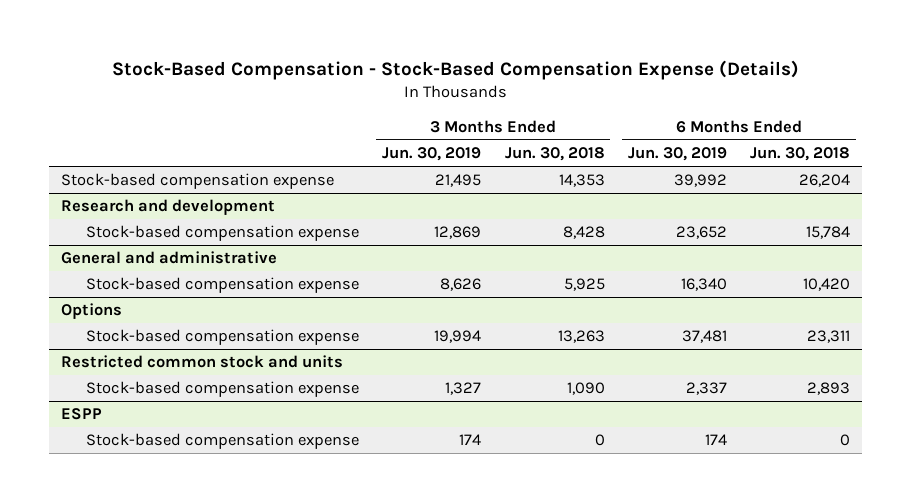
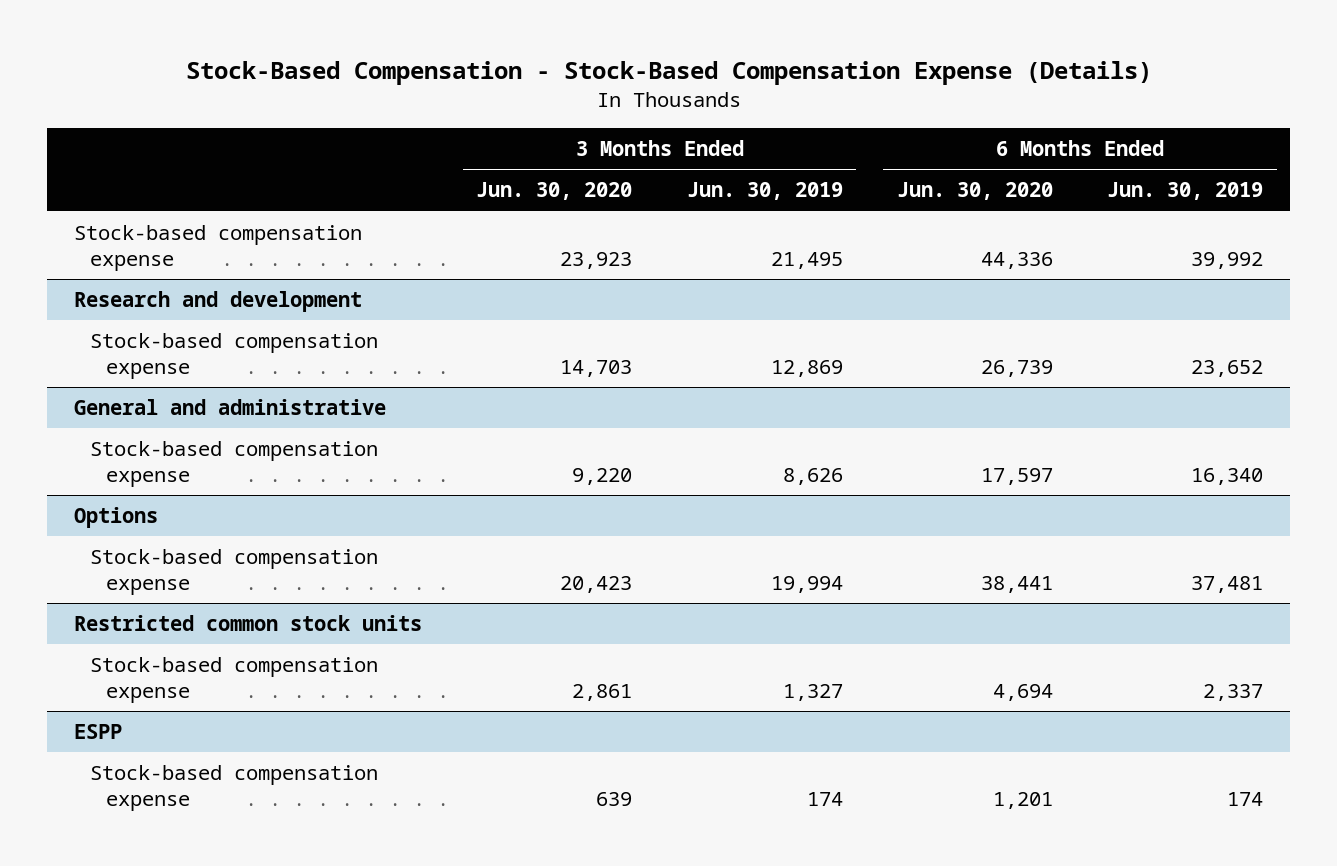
[504,147,605,162] Jun. 30, 2018 -> none
[750,147,851,162] Jun. 30, 2018 -> none
none -> [476,182,633,201] Jun. 30, 2020
none -> [896,182,1053,201] Jun. 30, 2020
[61,355,344,369] Restricted common stock and units -> [74,615,423,632] Restricted common stock units

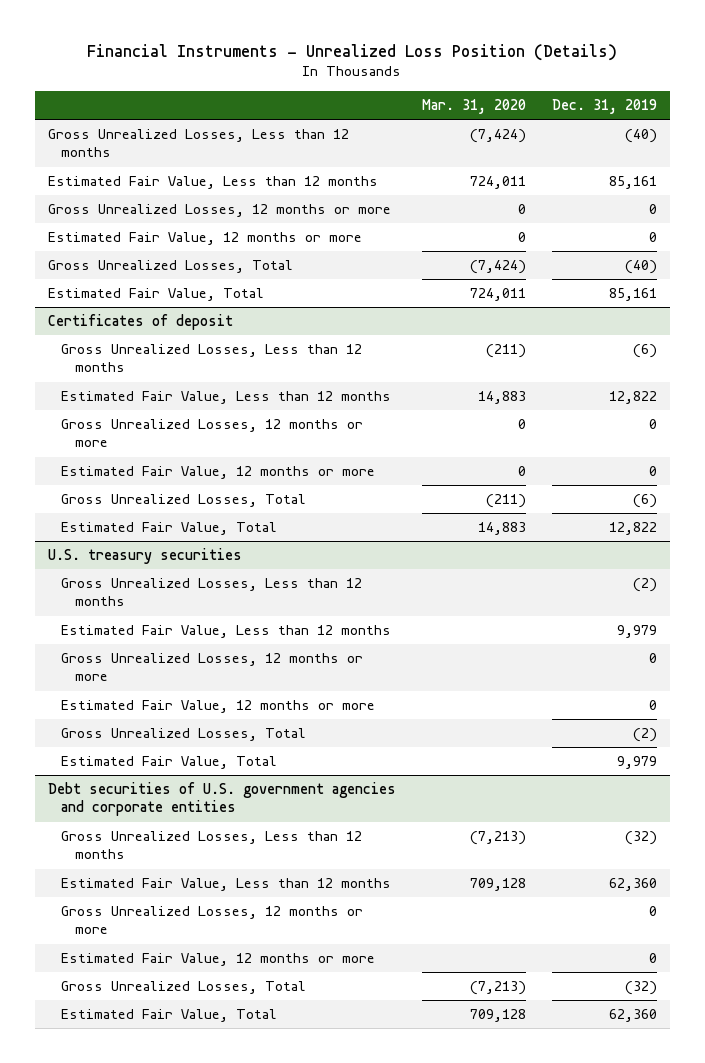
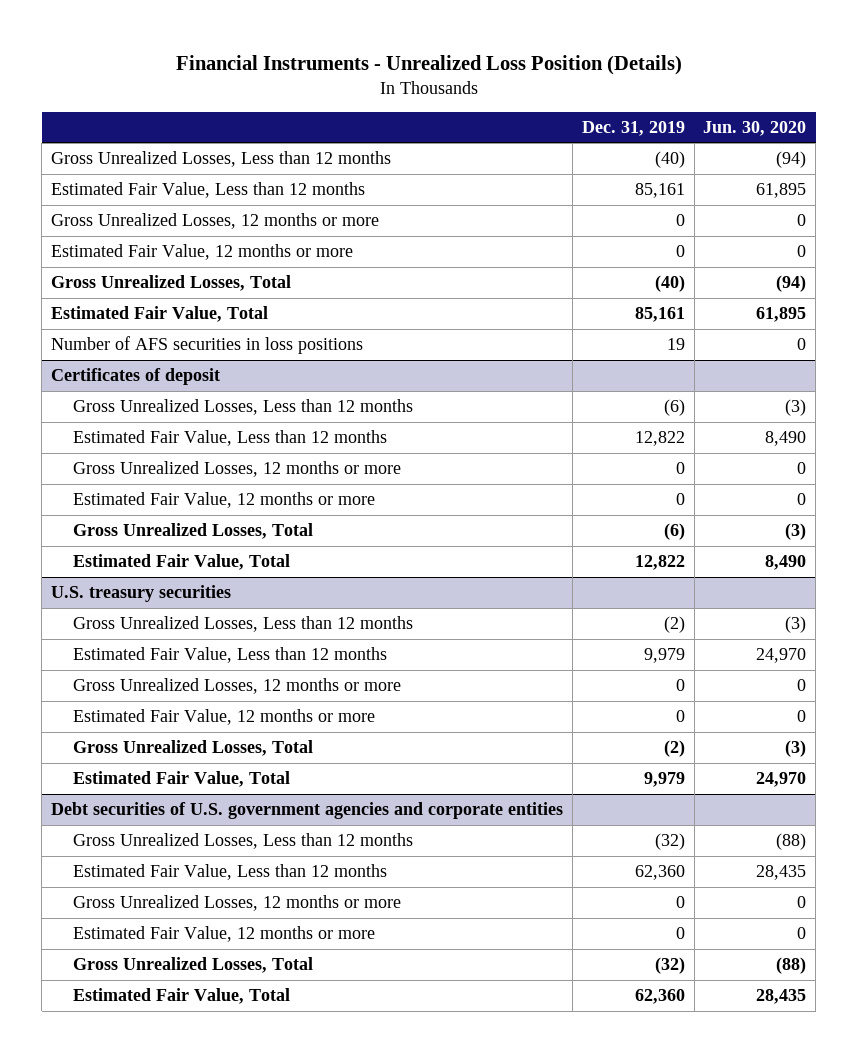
[421,98,526,114] Mar. 31, 2020 -> none
none -> [703,120,807,136] Jun. 30, 2020
none -> [51,336,364,355] Number of AFS securities in loss positions

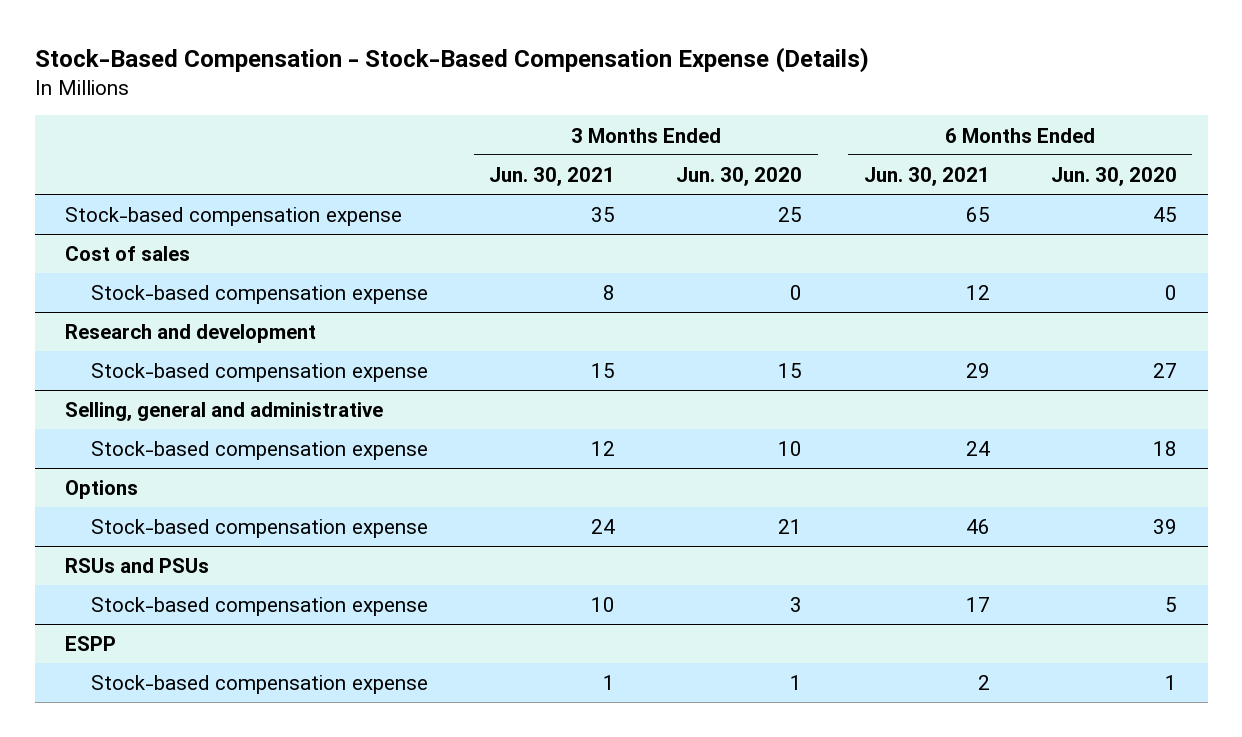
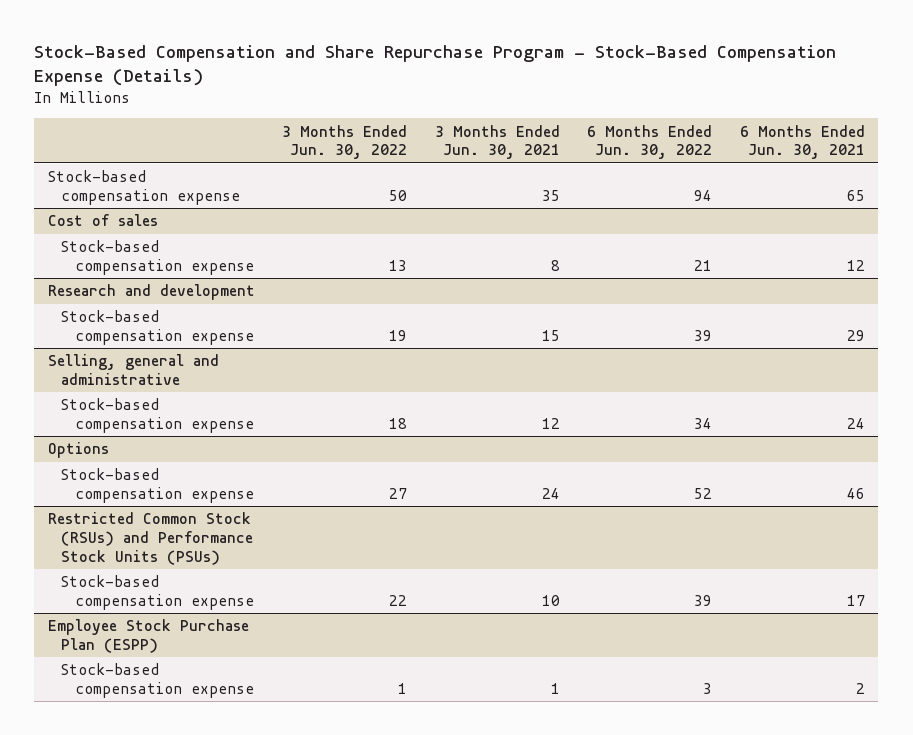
[34,46,869,73] Stock-Based Compensation - Stock-Based Compensation Expense (Details) -> [34,45,837,87] Stock-Based Compensation and Share Repurchase Program - Stock-Based Compensation Expense (Details)
[676,166,803,186] Jun. 30, 2020 -> none
[1051,166,1178,186] Jun. 30, 2020 -> none
none -> [282,124,408,160] 3 Months Ended Jun. 30, 2022
none -> [587,124,713,160] 6 Months Ended Jun. 30, 2022
[65,558,210,574] RSUs and PSUs -> [47,512,254,565] Restricted Common Stock (RSUs) and Performance Stock Units (PSUs)
[65,636,117,652] ESPP -> [47,619,249,653] Employee Stock Purchase Plan (ESPP)

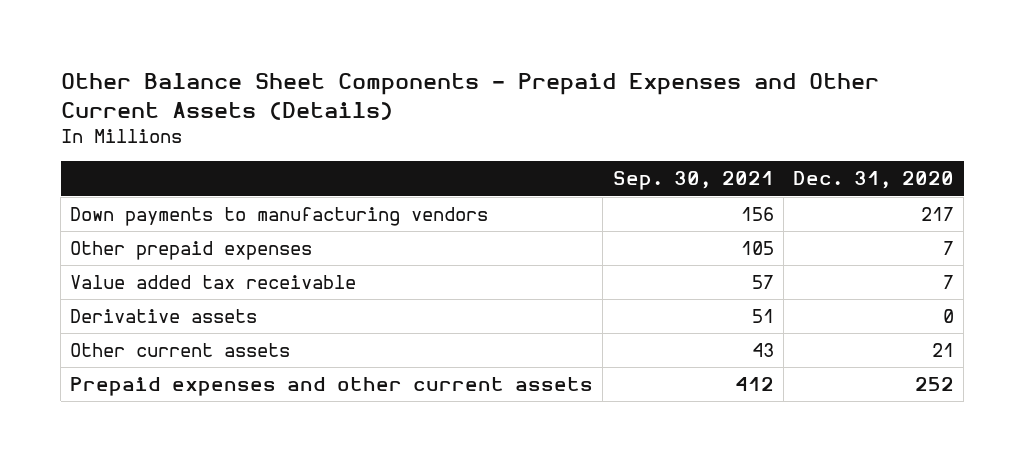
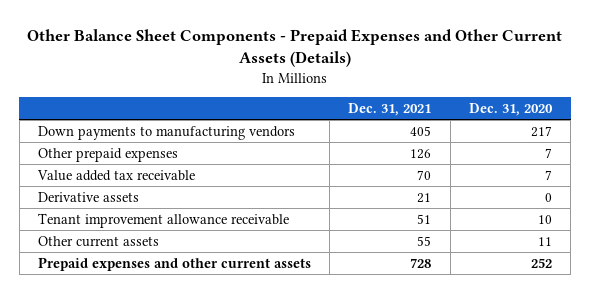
[612,171,774,191] Sep. 30, 2021 -> none
none -> [348,102,432,116] Dec. 31, 2021
none -> [37,212,289,228] Tenant improvement allowance receivable
[931,343,954,358] 21 -> [538,236,553,246] 11

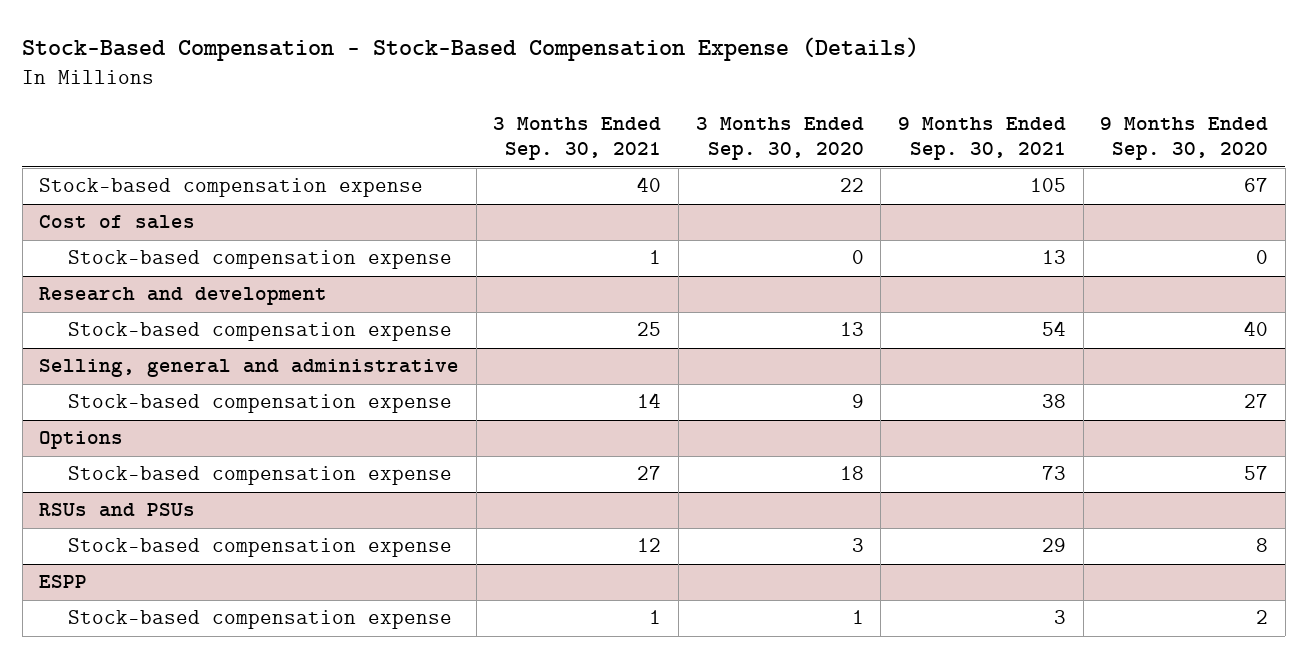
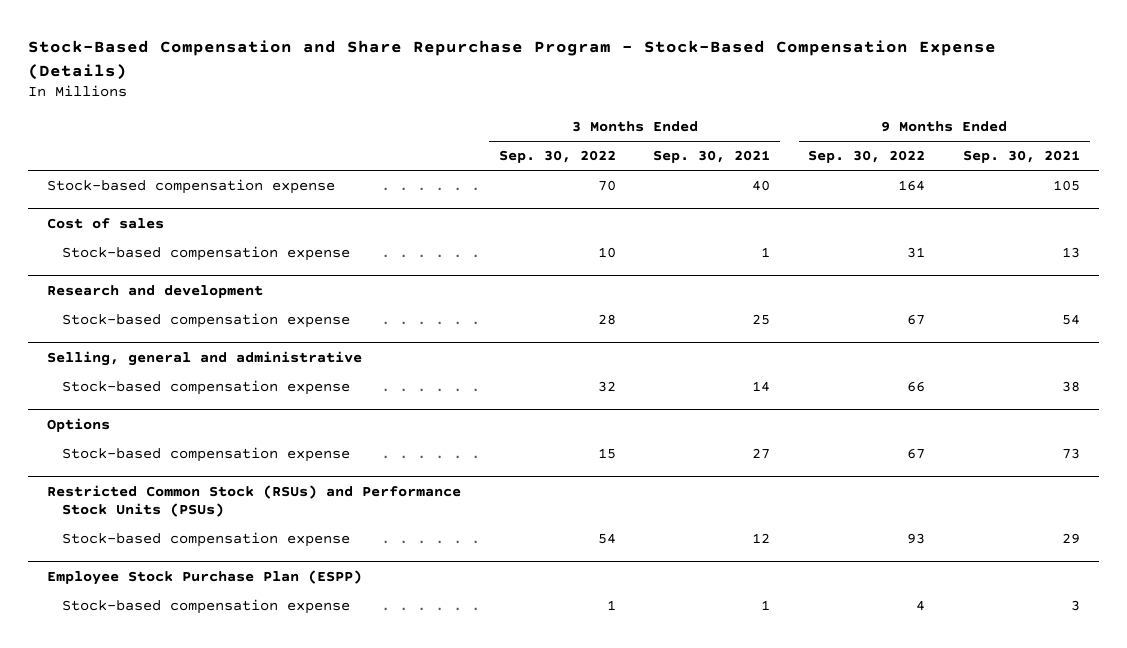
[22,37,920,62] Stock-Based Compensation - Stock-Based Compensation Expense (Details) -> [27,39,996,80] Stock-Based Compensation and Share Repurchase Program - Stock-Based Compensation Expense (Details)
[695,116,864,161] 3 Months Ended Sep. 30, 2020 -> none
[1100,116,1269,161] 9 Months Ended Sep. 30, 2020 -> none
none -> [498,150,616,164] Sep. 30, 2022
none -> [808,150,926,164] Sep. 30, 2022
[39,503,196,518] RSUs and PSUs -> [46,485,461,518] Restricted Common Stock (RSUs) and Performance Stock Units (PSUs)
[39,575,88,589] ESPP -> [46,570,362,586] Employee Stock Purchase Plan (ESPP)

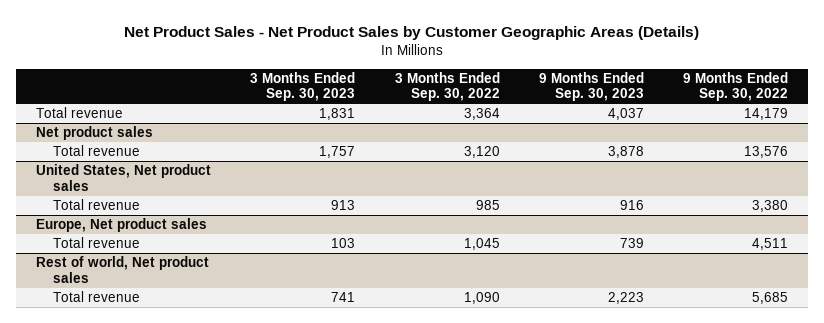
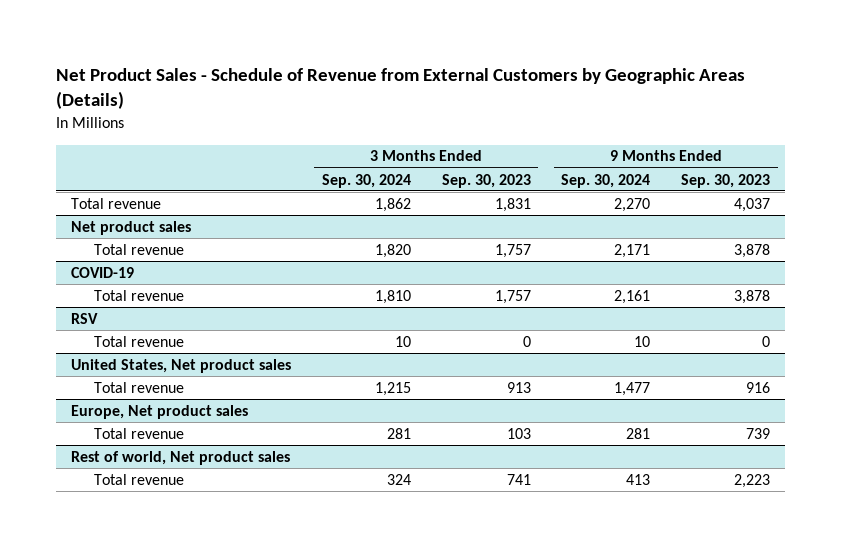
[124,26,700,41] Net Product Sales - Net Product Sales by Customer Geographic Areas (Details) -> [56,68,746,110] Net Product Sales - Schedule of Revenue from External Customers by Geographic Areas (Details)
[394,71,500,102] 3 Months Ended Sep. 30, 2022 -> none
[683,71,789,102] 9 Months Ended Sep. 30, 2022 -> none
none -> [321,173,411,188] Sep. 30, 2024
none -> [561,173,651,188] Sep. 30, 2024
none -> [71,266,135,278] COVID-19
none -> [94,289,185,301] Total revenue
none -> [71,312,99,324] RSV
none -> [94,335,185,347] Total revenue

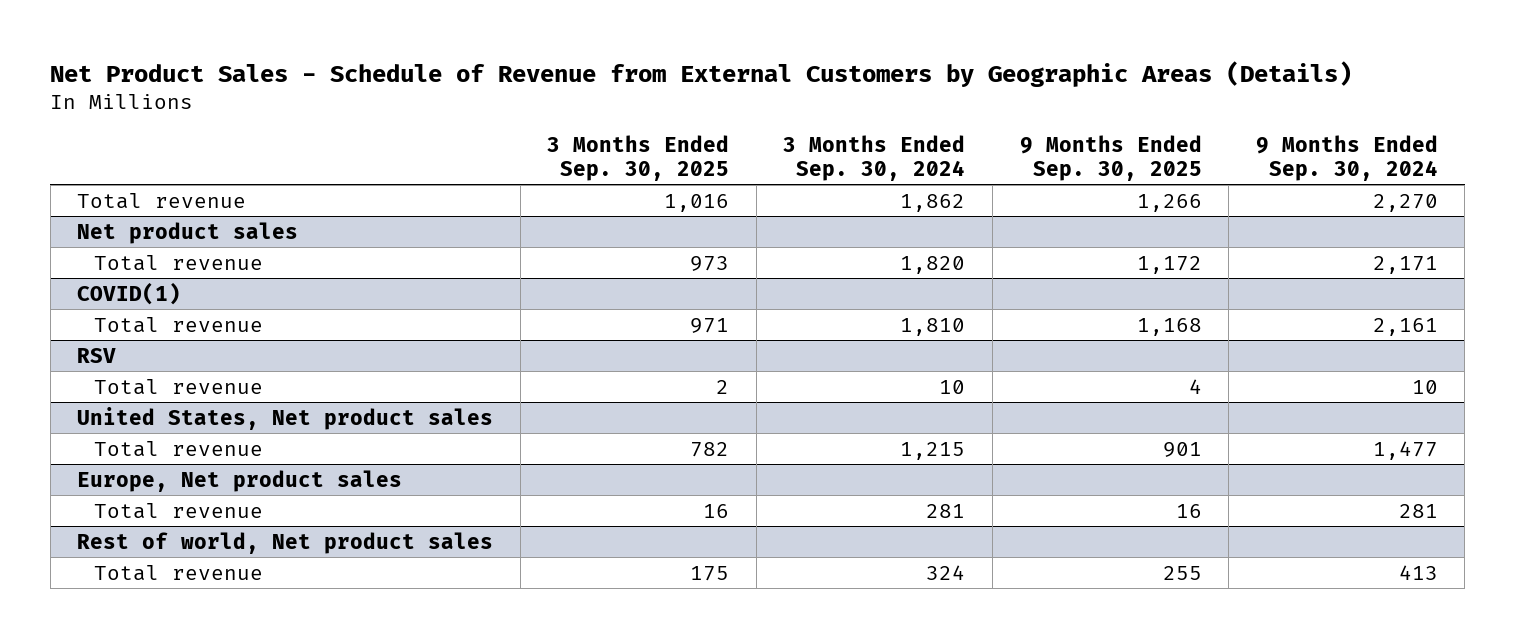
[441,173,531,188] Sep. 30, 2023 -> none
[680,173,770,188] Sep. 30, 2023 -> none
none -> [547,135,730,181] 3 Months Ended Sep. 30, 2025
none -> [1019,135,1202,181] 9 Months Ended Sep. 30, 2025
[71,266,135,278] COVID-19 -> [77,281,182,305] COVID(1)

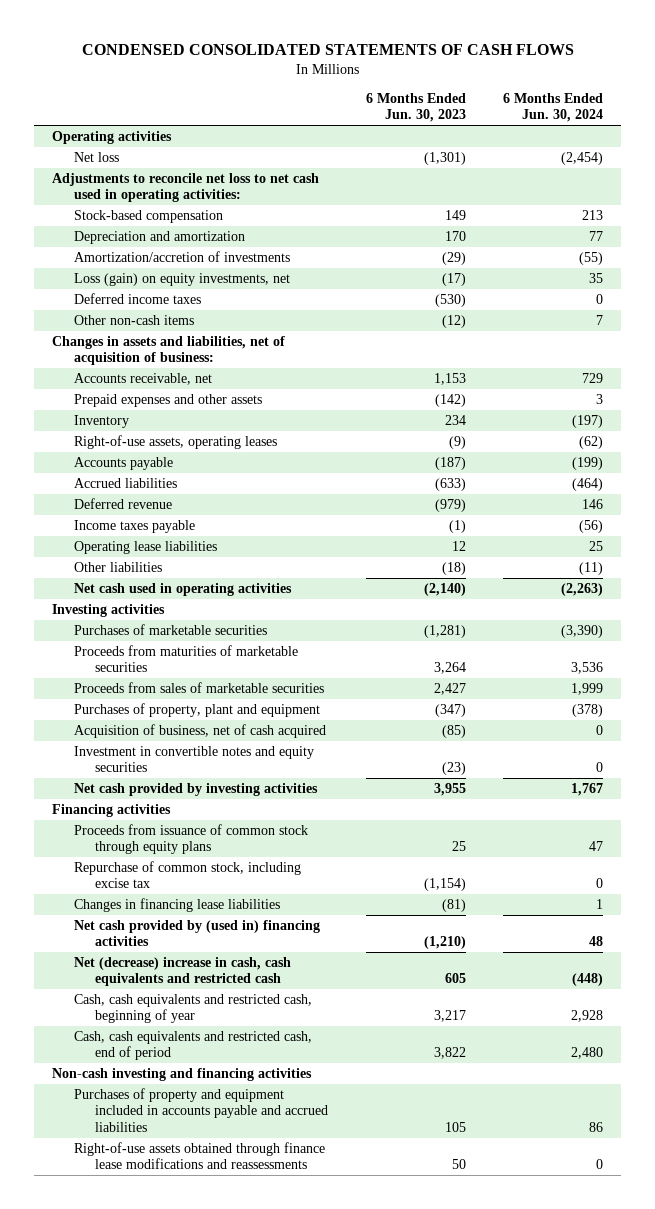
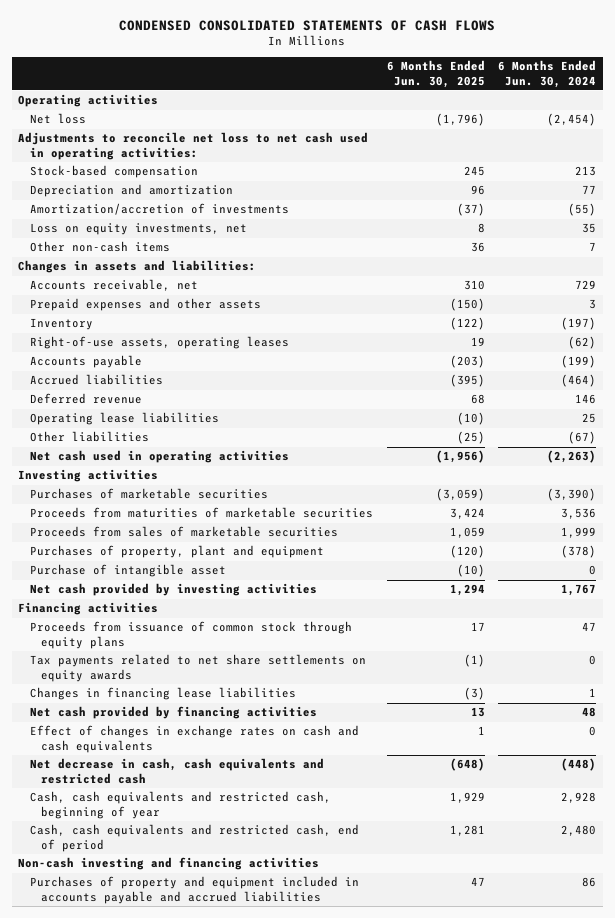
[365,92,466,123] 6 Months Ended Jun. 30, 2023 -> none
none -> [386,60,485,88] 6 Months Ended Jun. 30, 2025
[73,292,201,304] Deferred income taxes -> none
[73,272,290,286] Loss (gain) on equity investments, net -> [29,223,247,236] Loss on equity investments, net
[52,335,286,366] Changes in assets and liabilities, net of acquisition of business: -> [18,260,257,274] Changes in assets and liabilities:
[73,519,195,533] Income taxes payable -> none
[578,561,603,575] (11) -> [568,431,597,445] (67)
[73,723,326,738] Acquisition of business, net of cash acquired -> none
[73,745,314,773] Investment in convertible notes and equity securities -> none
none -> [29,564,226,578] Purchase of intangible asset
[73,860,301,889] Repurchase of common stock, including excise tax -> none
none -> [29,654,366,682] Tax payments related to net share settlements on equity awards
[73,919,320,947] Net cash provided by (used in) financing activities -> [29,706,317,720] Net cash provided by financing activities
none -> [29,725,359,753] Effect of changes in exchange rates on cash and cash equivalents
[73,956,291,987] Net (decrease) increase in cash, cash equivalents and restricted cash -> [29,758,324,784] Net decrease in cash, cash equivalents and restricted cash
[73,1141,325,1170] Right-of-use assets obtained through finance lease modifications and reassessments -> none

